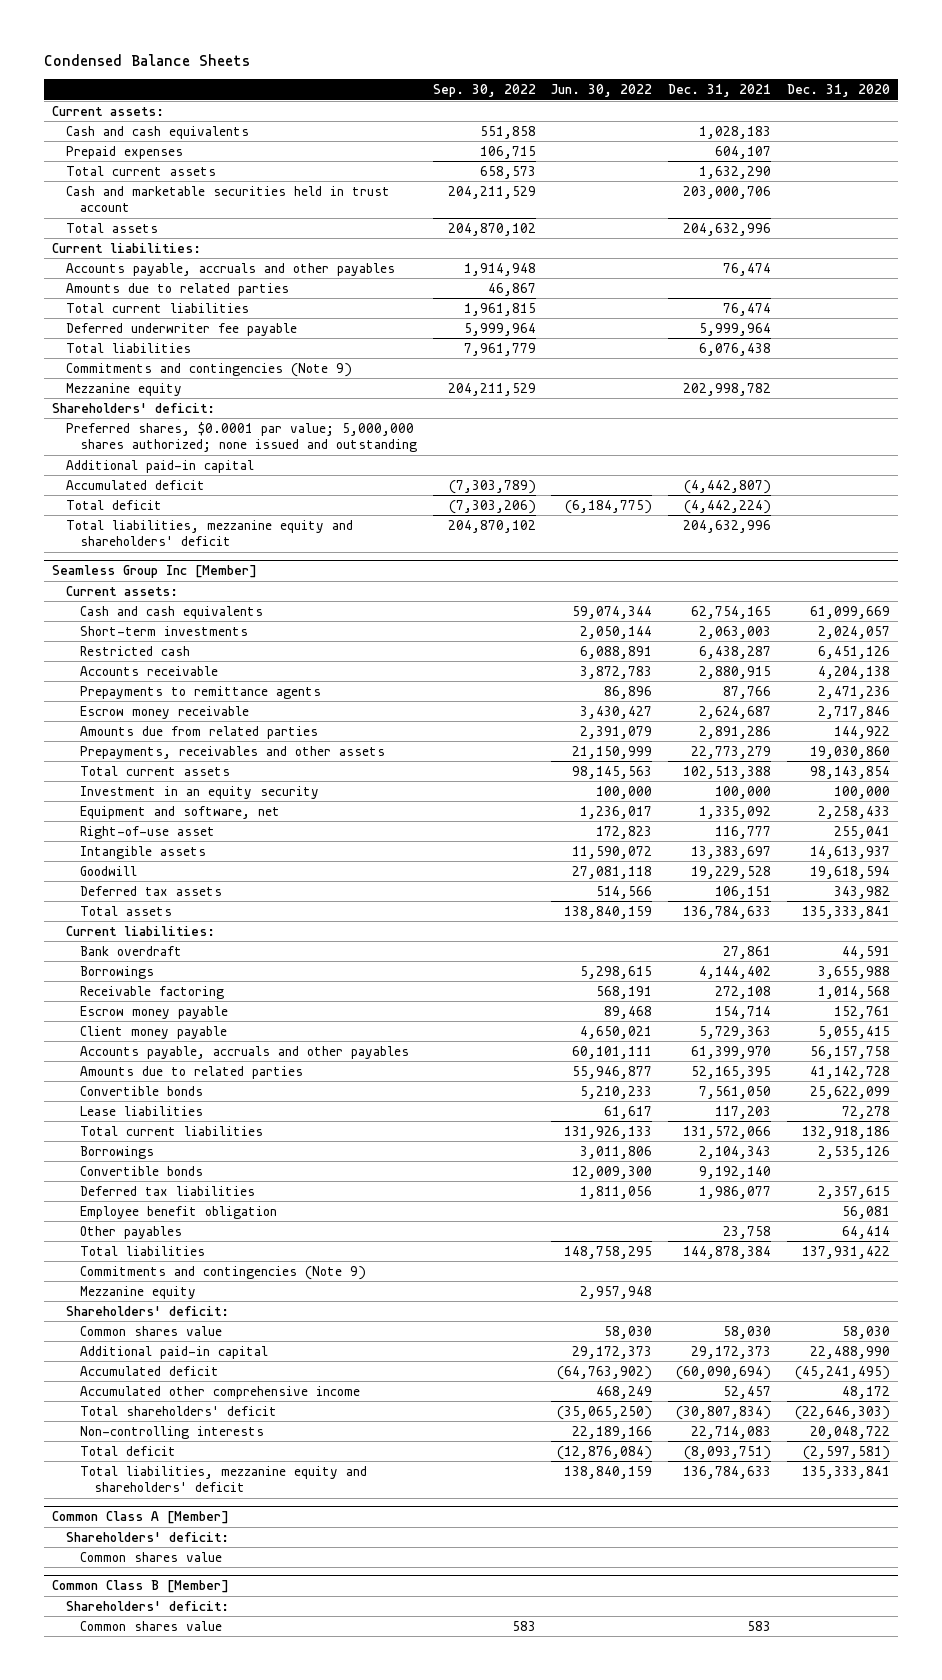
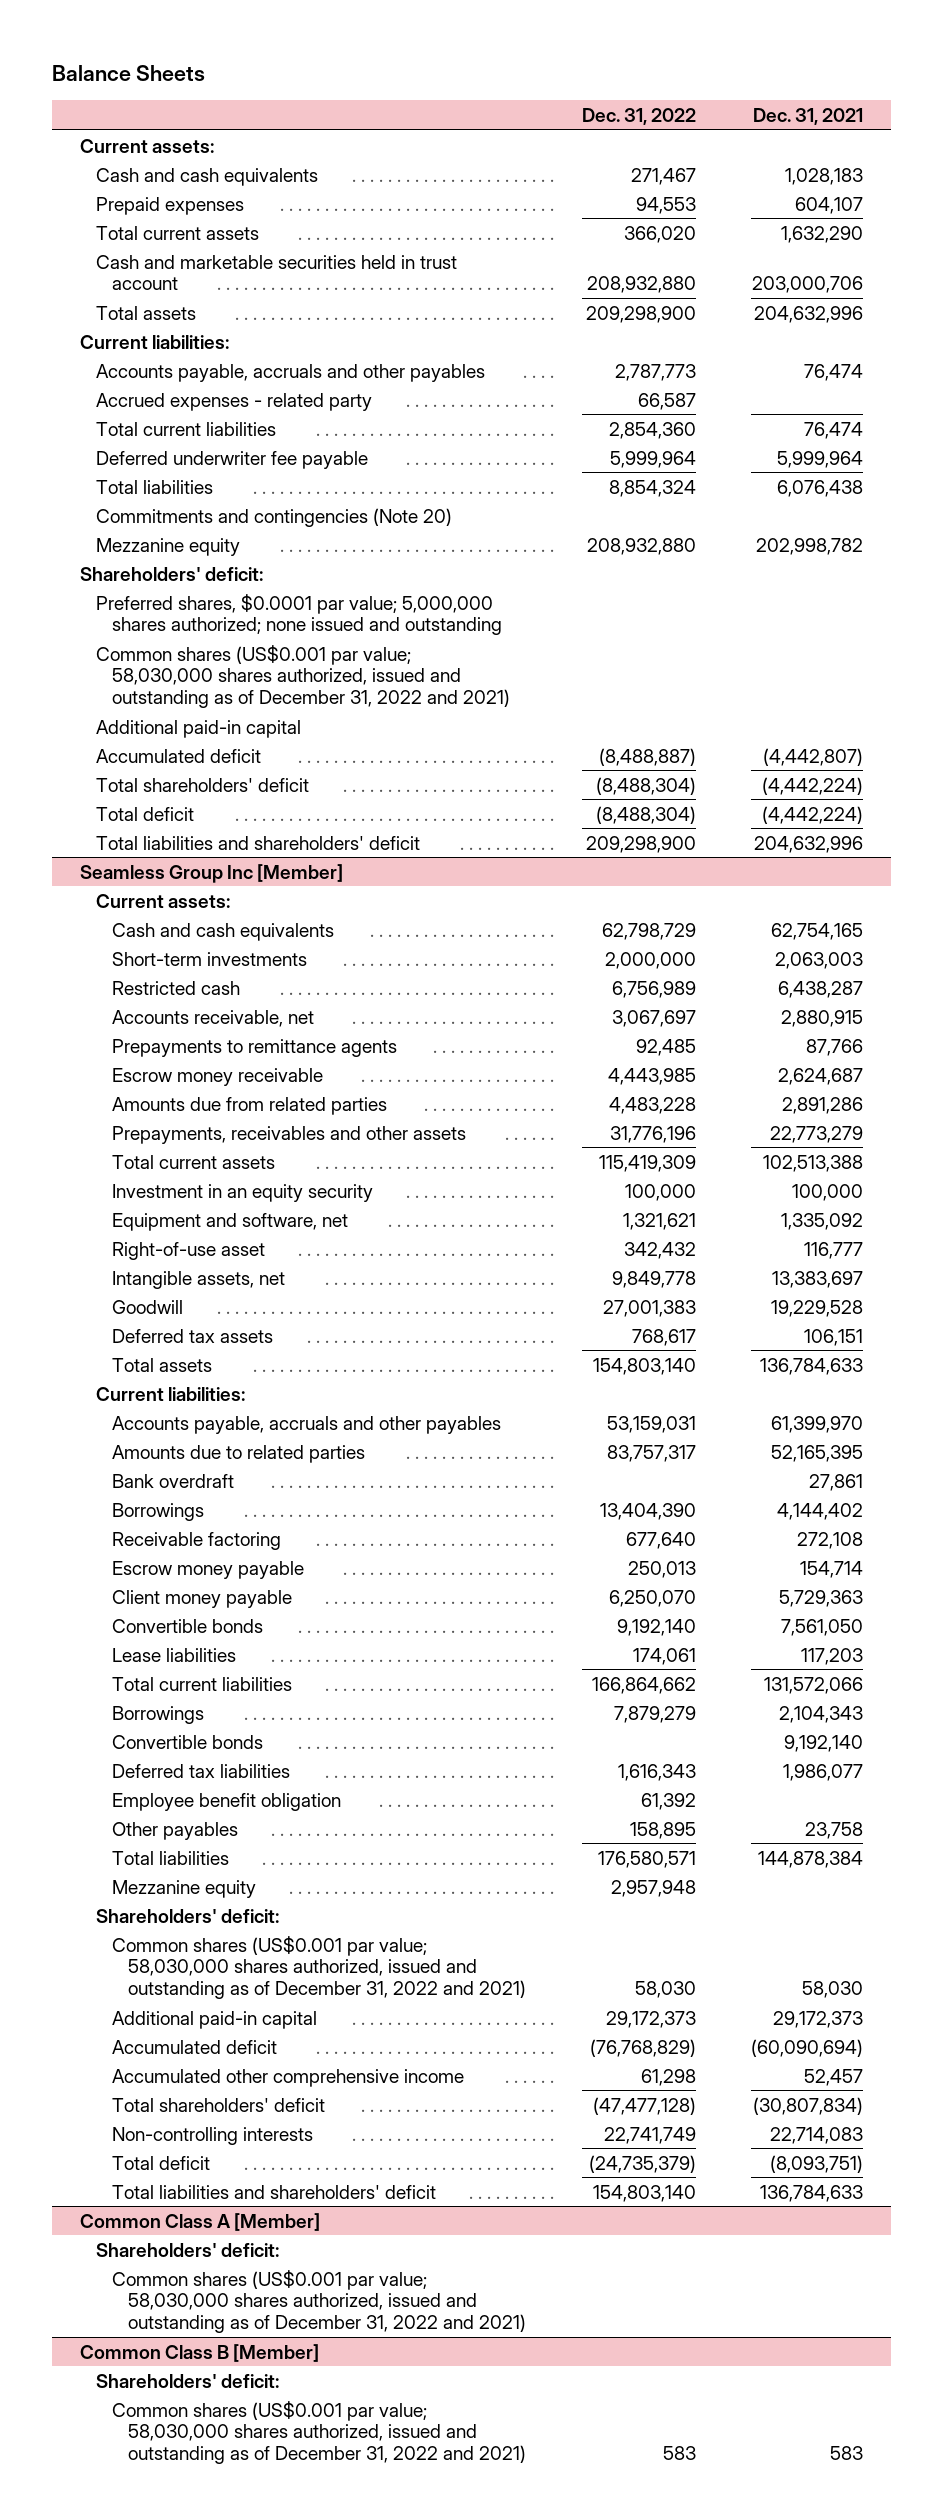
[44,53,251,66] Condensed Balance Sheets -> [51,65,205,82] Balance Sheets
[432,84,536,98] Sep. 30, 2022 -> none
[551,84,653,98] Jun. 30, 2022 -> none
[787,84,891,98] Dec. 31, 2020 -> none
none -> [581,107,696,125] Dec. 31, 2022
[66,282,290,296] Amounts due to related parties -> none
none -> [95,392,372,411] Accrued expenses - related party
[66,362,353,377] Commitments and contingencies (Note 9) -> [95,507,452,527] Commitments and contingencies (Note 20)
none -> [95,644,511,709] Common shares (US$0.001 par value; 58,030,000 shares authorized, issued and outstanding as of December 31, 2022 and 2021)
none -> [95,777,309,792] Total shareholders' deficit
[66,519,354,547] Total liabilities, mezzanine equity and shareholders' deficit -> [95,835,420,850] Total liabilities and shareholders' deficit
[79,665,218,676] Accounts receivable -> [112,1009,315,1027] Accounts receivable, net
[79,845,206,859] Intangible assets -> [112,1270,286,1289] Intangible assets, net
[79,1045,409,1059] Accounts payable, accruals and other payables -> [112,1415,502,1434] Accounts payable, accruals and other payables
[79,1065,303,1079] Amounts due to related parties -> [112,1444,366,1463] Amounts due to related parties
[79,1265,366,1280] Commitments and contingencies (Note 9) -> none
[79,1325,222,1336] Common shares value -> [112,1935,527,2000] Common shares (US$0.001 par value; 58,030,000 shares authorized, issued and outstanding as of December 31, 2022 and 2021)
[79,1465,367,1493] Total liabilities, mezzanine equity and shareholders' deficit -> [112,2184,437,2199] Total liabilities and shareholders' deficit
[79,1551,222,1562] Common shares value -> [112,2269,527,2334] Common shares (US$0.001 par value; 58,030,000 shares authorized, issued and outstanding as of December 31, 2022 and 2021)
[79,1620,222,1631] Common shares value -> [112,2400,527,2465] Common shares (US$0.001 par value; 58,030,000 shares authorized, issued and outstanding as of December 31, 2022 and 2021)

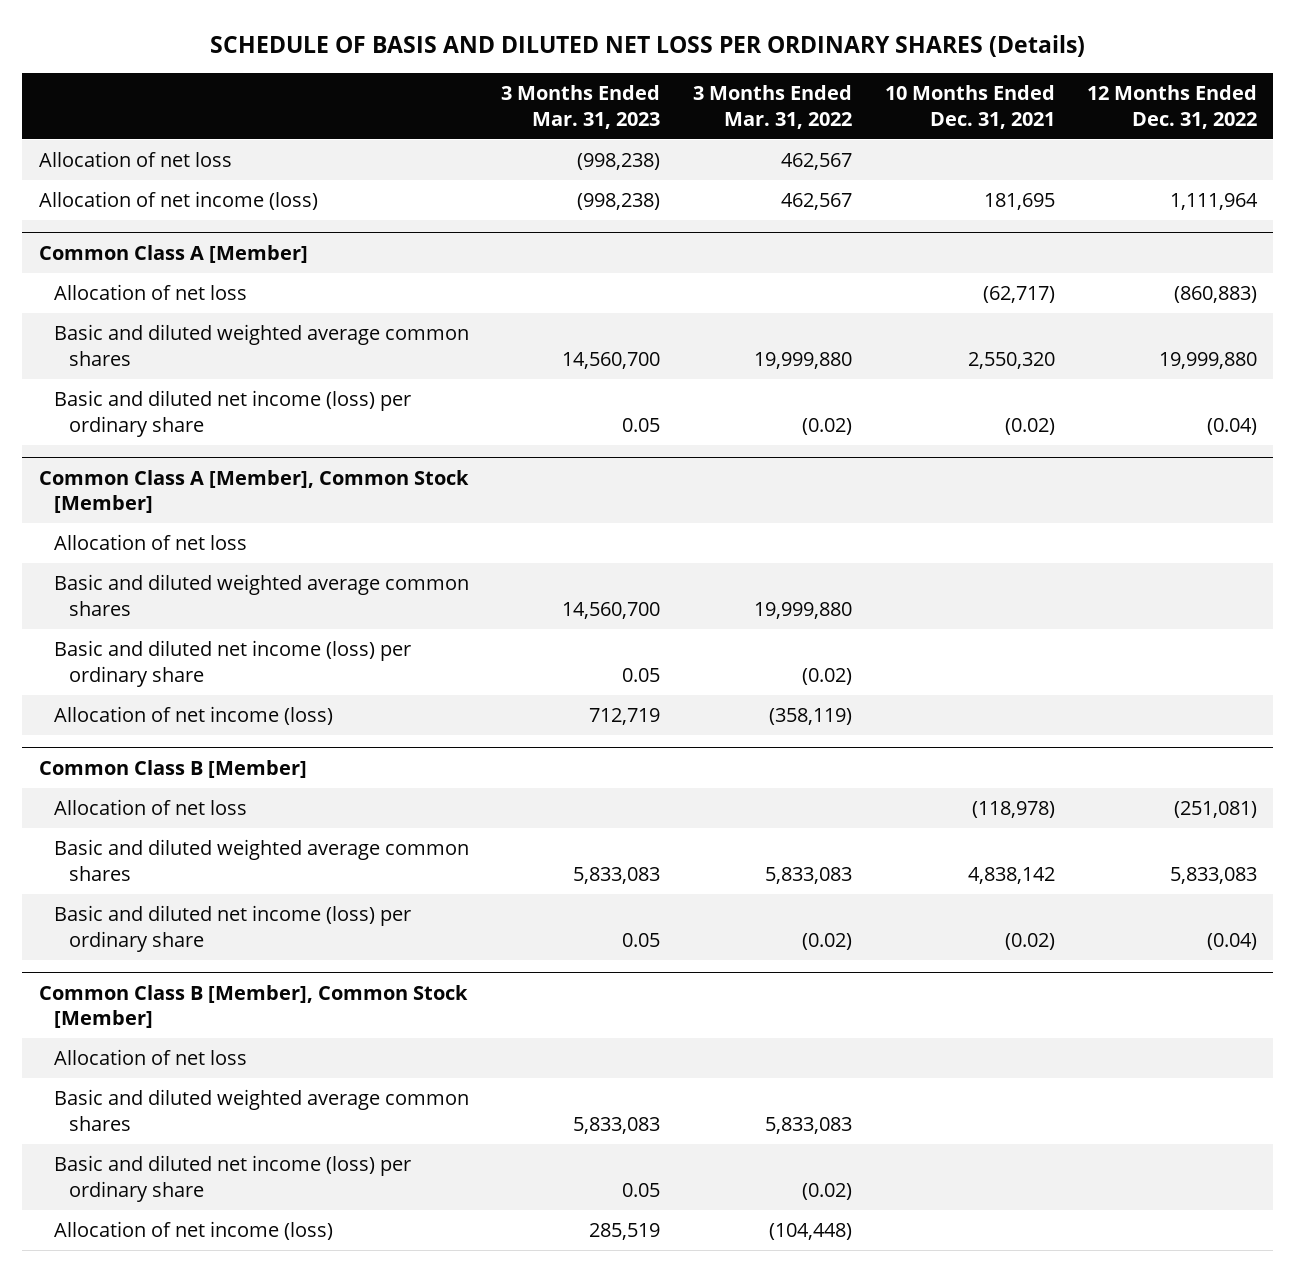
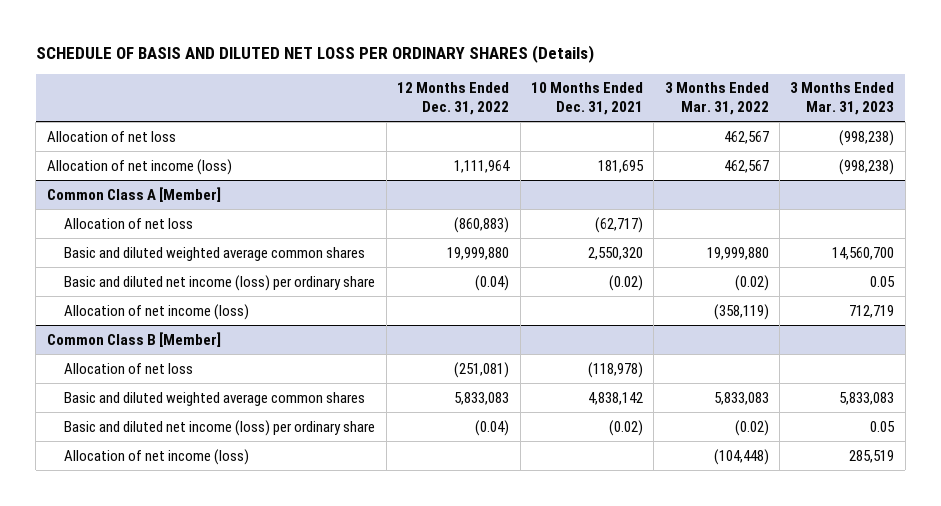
[38,469,469,514] Common Class A [Member], Common Stock [Member] -> none
[53,534,247,551] Allocation of net loss -> none
[53,574,469,616] Basic and diluted weighted average common shares -> none
[53,640,411,687] Basic and diluted net income (loss) per ordinary share -> none
[38,984,468,1029] Common Class B [Member], Common Stock [Member] -> none
[53,1049,247,1066] Allocation of net loss -> none
[53,1089,469,1131] Basic and diluted weighted average common shares -> none
[53,1155,411,1202] Basic and diluted net income (loss) per ordinary share -> none

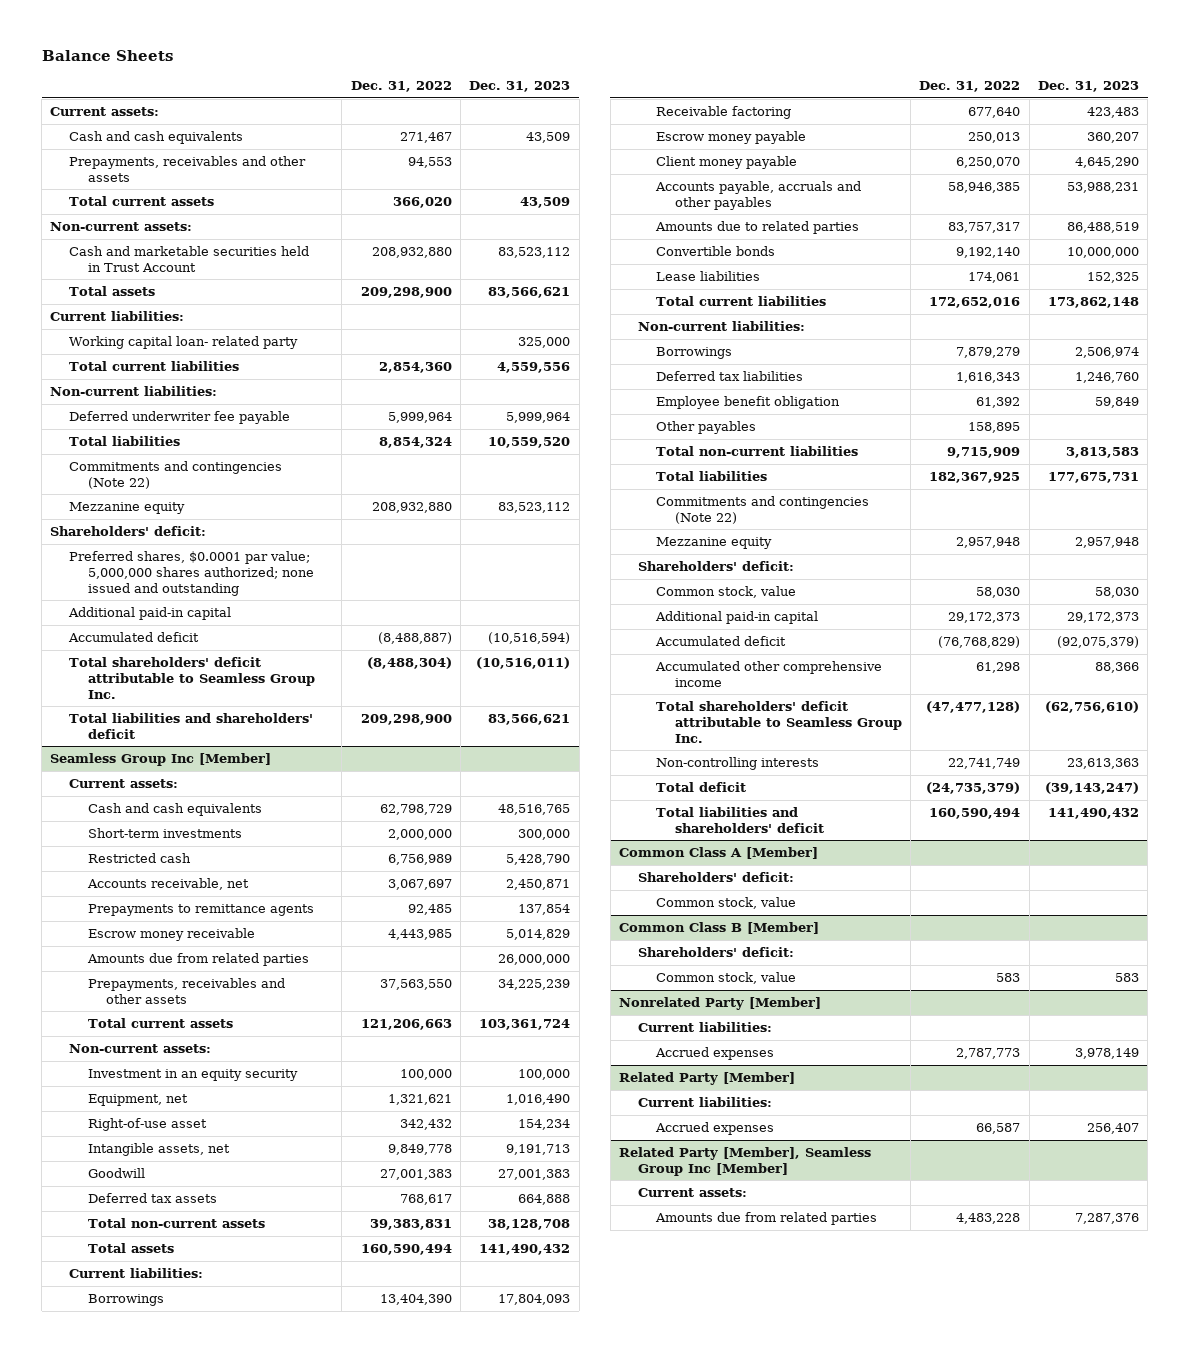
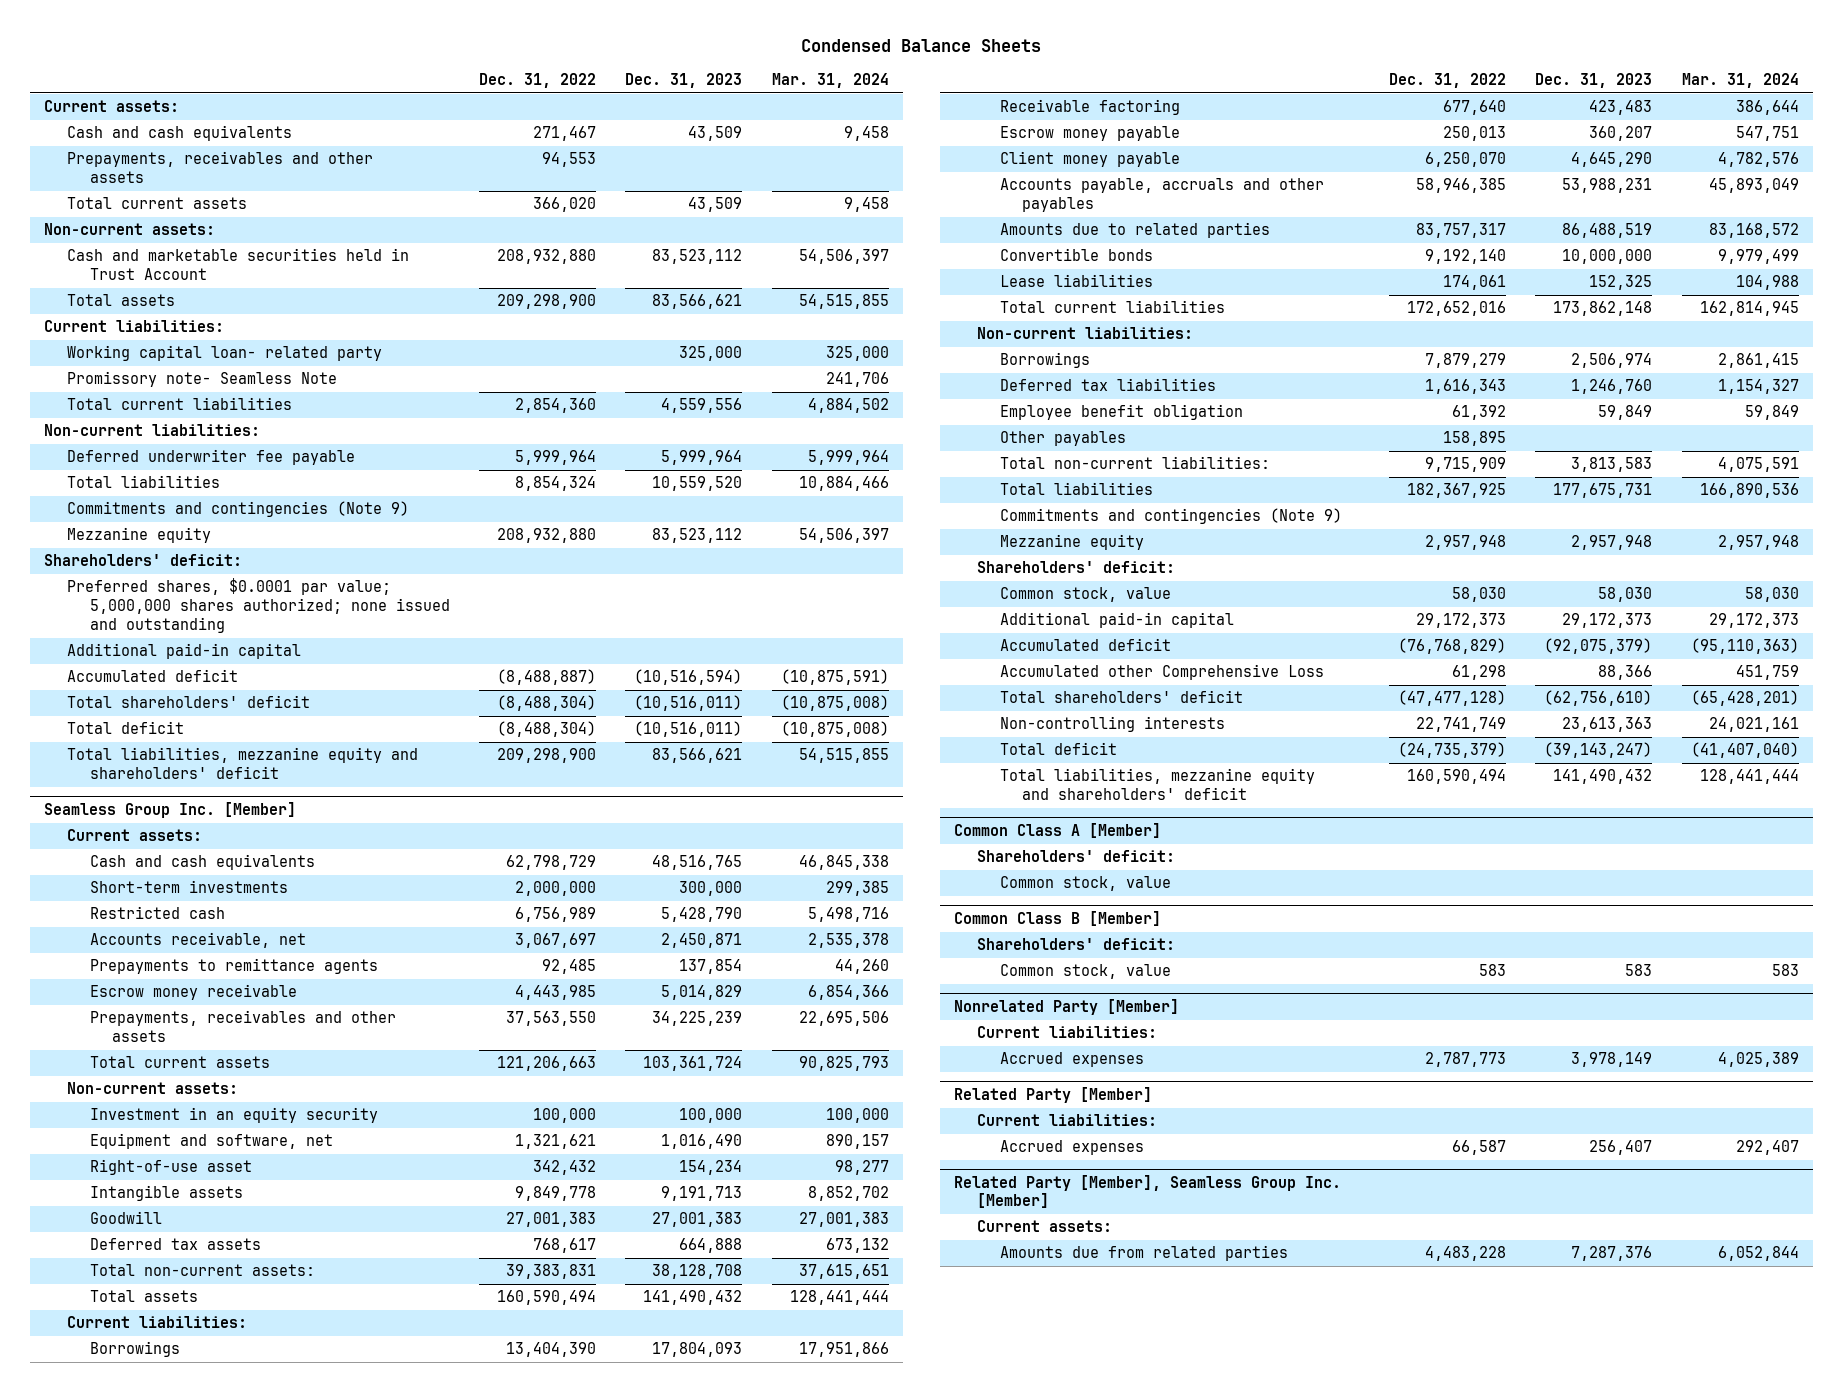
[41,49,173,61] Balance Sheets -> [801,39,1042,53] Condensed Balance Sheets
none -> [771,73,889,89] Mar. 31, 2024
none -> [66,371,337,388] Promissory note- Seamless Note
[69,460,283,489] Commitments and contingencies (Note 22) -> [66,501,409,518] Commitments and contingencies (Note 9)
[69,656,315,699] Total shareholders' deficit attributable to Seamless Group Inc. -> [66,695,310,709] Total shareholders' deficit
none -> [66,721,184,735] Total deficit
[69,712,314,739] Total liabilities and shareholders' deficit -> [66,747,418,780] Total liabilities, mezzanine equity and shareholders' deficit
[50,752,272,766] Seamless Group Inc [Member] -> [44,801,297,818] Seamless Group Inc. [Member]
[86,952,309,966] Amounts due from related parties -> none
[87,1093,188,1106] Equipment, net -> [89,1133,333,1150] Equipment and software, net
[87,1142,230,1156] Intangible assets, net -> [89,1185,243,1202] Intangible assets
[87,1217,265,1228] Total non-current assets -> [89,1264,315,1277] Total non-current assets:
[656,445,859,456] Total non-current liabilities -> [999,456,1270,470] Total non-current liabilities:
[656,495,870,524] Commitments and contingencies (Note 22) -> [999,508,1342,525] Commitments and contingencies (Note 9)
[655,660,883,687] Accumulated other comprehensive income -> [999,664,1324,681] Accumulated other Comprehensive Loss
[656,700,902,743] Total shareholders' deficit attributable to Seamless Group Inc. -> [999,690,1243,704] Total shareholders' deficit
[656,806,824,833] Total liabilities and shareholders' deficit -> [999,768,1315,801] Total liabilities, mezzanine equity and shareholders' deficit
[619,1146,872,1176] Related Party [Member], Seamless Group Inc [Member] -> [954,1174,1342,1209] Related Party [Member], Seamless Group Inc. [Member]

